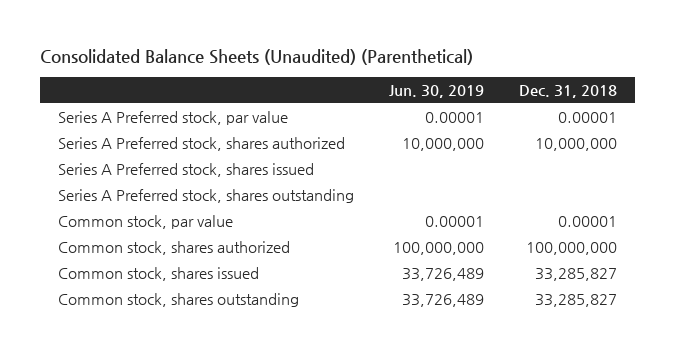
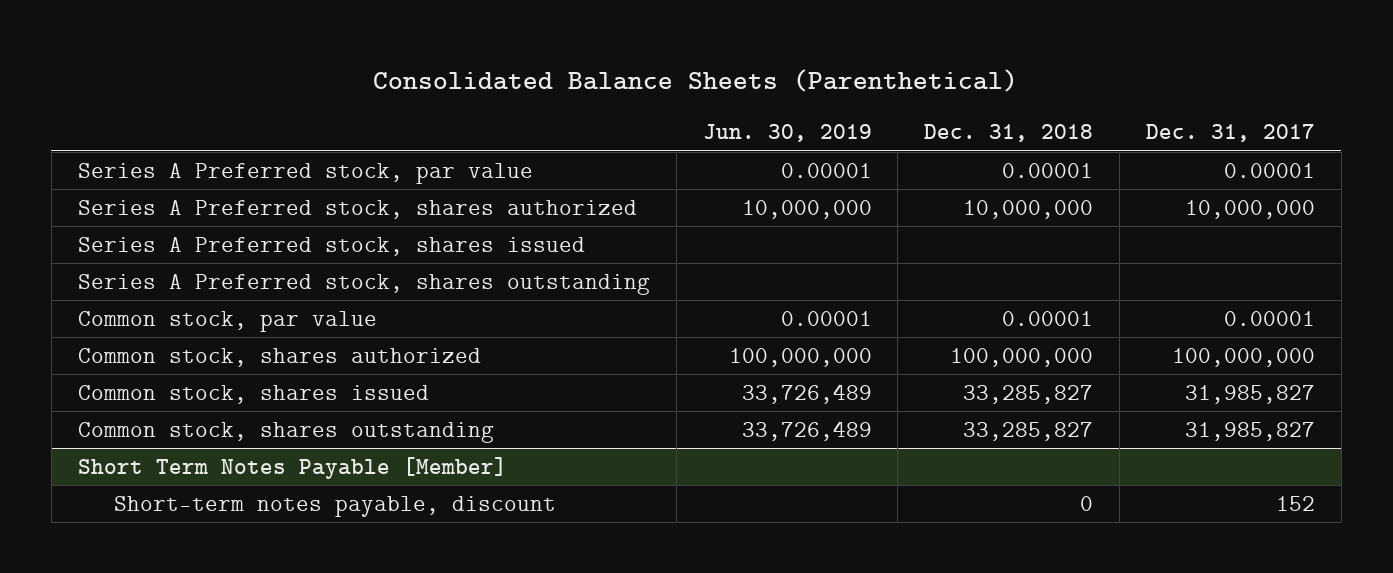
[40,49,474,66] Consolidated Balance Sheets (Unaudited) (Parenthetical) -> [373,68,1019,92] Consolidated Balance Sheets (Parenthetical)
none -> [1146,124,1316,143] Dec. 31, 2017
none -> [77,457,507,480] Short Term Notes Payable [Member]
none -> [113,496,556,518] Short-term notes payable, discount

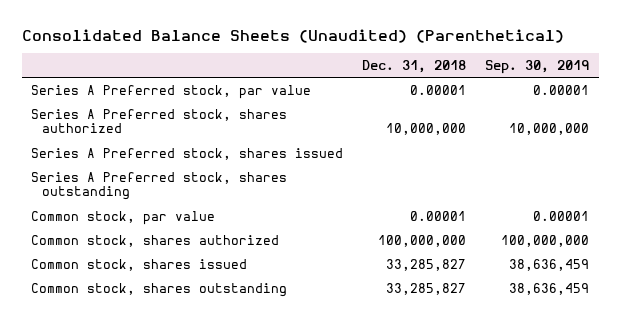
[373,68,1019,92] Consolidated Balance Sheets (Parenthetical) -> [21,28,564,43] Consolidated Balance Sheets (Unaudited) (Parenthetical)
[702,124,872,143] Jun. 30, 2019 -> none
[1146,124,1316,143] Dec. 31, 2017 -> none
none -> [485,60,590,75] Sep. 30, 2019
[77,457,507,480] Short Term Notes Payable [Member] -> none
[113,496,556,518] Short-term notes payable, discount -> none

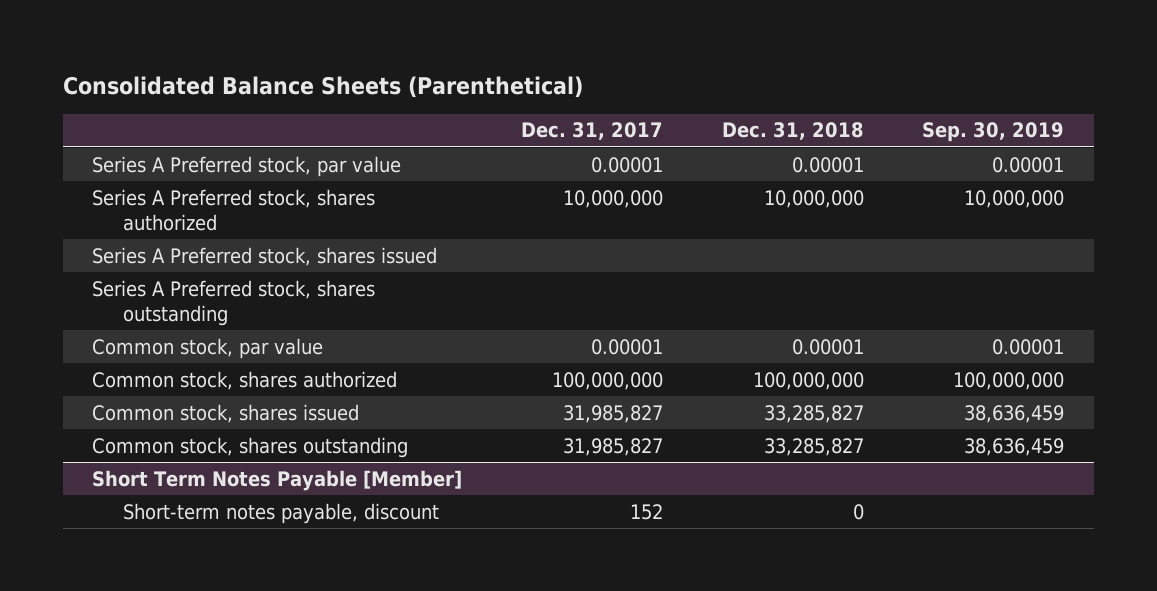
[21,28,564,43] Consolidated Balance Sheets (Unaudited) (Parenthetical) -> [63,75,584,98] Consolidated Balance Sheets (Parenthetical)
none -> [521,122,664,141] Dec. 31, 2017
none -> [92,469,463,491] Short Term Notes Payable [Member]
none -> [123,502,440,524] Short-term notes payable, discount

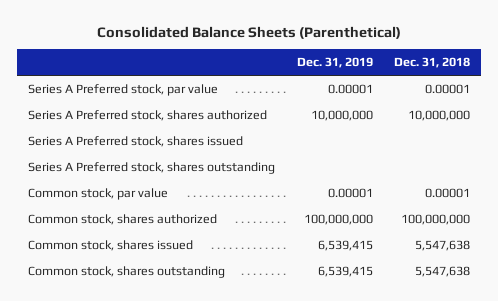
[521,122,664,141] Dec. 31, 2017 -> none
[922,122,1065,143] Sep. 30, 2019 -> none
none -> [296,57,373,69] Dec. 31, 2019
[92,469,463,491] Short Term Notes Payable [Member] -> none
[123,502,440,524] Short-term notes payable, discount -> none
[763,404,864,423] 33,285,827 -> [415,240,471,252] 5,547,638
[763,437,864,456] 33,285,827 -> [415,266,471,278] 5,547,638

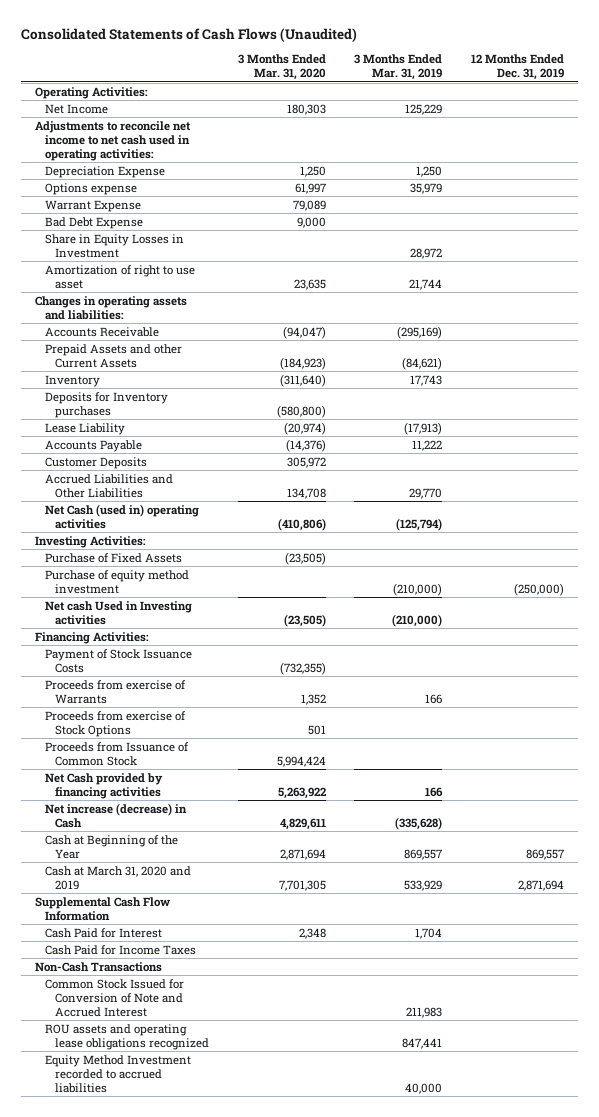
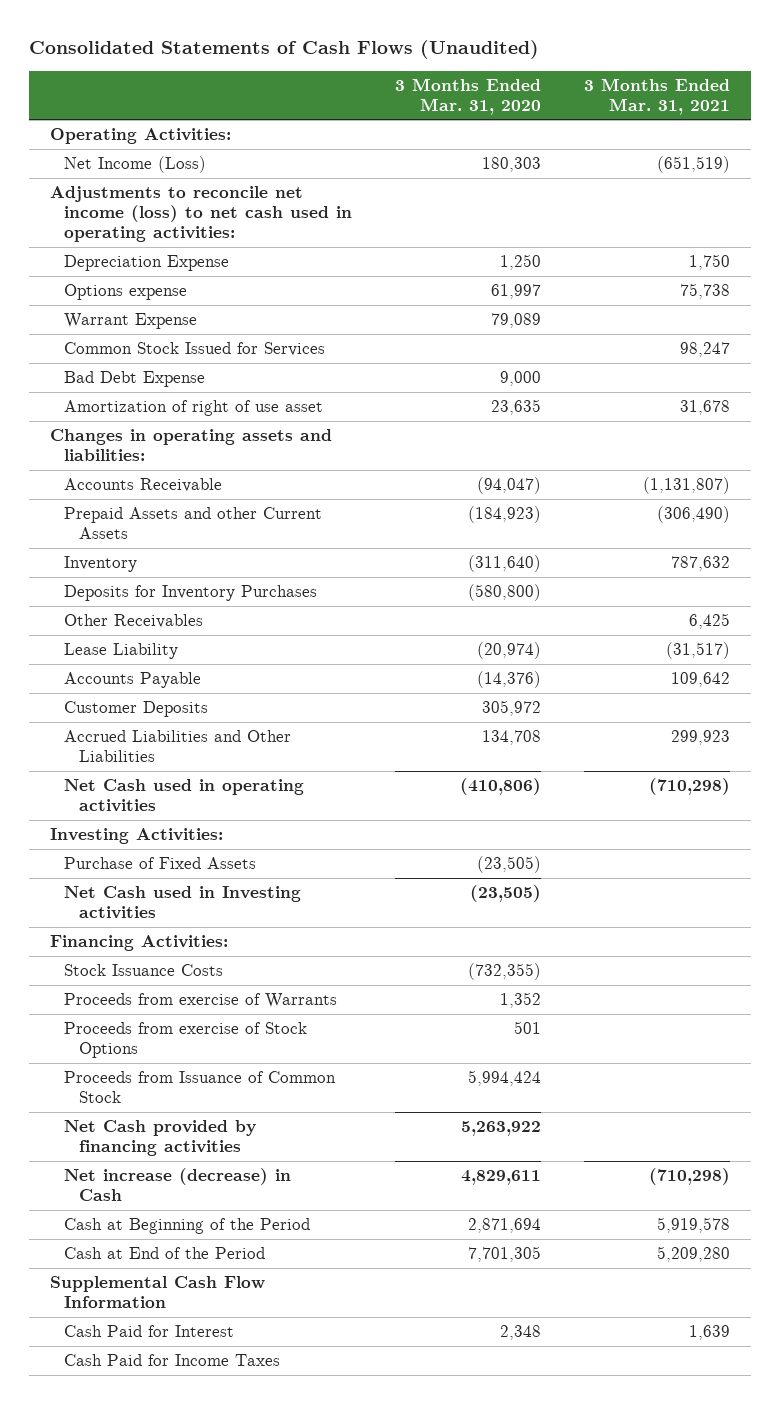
[354,54,443,81] 3 Months Ended Mar. 31, 2019 -> none
[470,54,564,81] 12 Months Ended Dec. 31, 2019 -> none
none -> [583,77,730,115] 3 Months Ended Mar. 31, 2021
[45,103,109,114] Net Income -> [64,155,207,173] Net Income (Loss)
[35,120,192,161] Adjustments to reconcile net income to net cash used in operating activities: -> [50,185,353,242] Adjustments to reconcile net income (loss) to net cash used in operating activities:
none -> [64,341,326,356] Common Stock Issued for Services
[45,233,185,258] Share in Equity Losses in Investment -> none
[45,264,196,289] Amortization of right to use asset -> [64,399,324,416] Amortization of right of use asset
[45,391,169,418] Deposits for Inventory purchases -> [64,584,318,601] Deposits for Inventory Purchases
none -> [64,613,204,628] Other Receivables
[45,503,200,529] Net Cash (used in) operating activities -> [64,778,305,812] Net Cash used in operating activities
[45,569,190,594] Purchase of equity method investment -> none
[45,600,193,625] Net cash Used in Investing activities -> [64,885,302,919] Net Cash used in Investing activities
[45,648,193,673] Payment of Stock Issuance Costs -> [64,963,224,976] Stock Issuance Costs
[45,834,179,859] Cash at Beginning of the Year -> [64,1217,311,1234] Cash at Beginning of the Period
[45,865,192,890] Cash at March 31, 2020 and 2019 -> [64,1246,266,1259] Cash at End of the Period
[35,961,163,972] Non-Cash Transactions -> none
[45,978,185,1017] Common Stock Issued for Conversion of Note and Accrued Interest -> none
[45,1023,210,1050] ROU assets and operating lease obligations recognized -> none
[45,1054,192,1093] Equity Method Investment recorded to accrued liabilities -> none

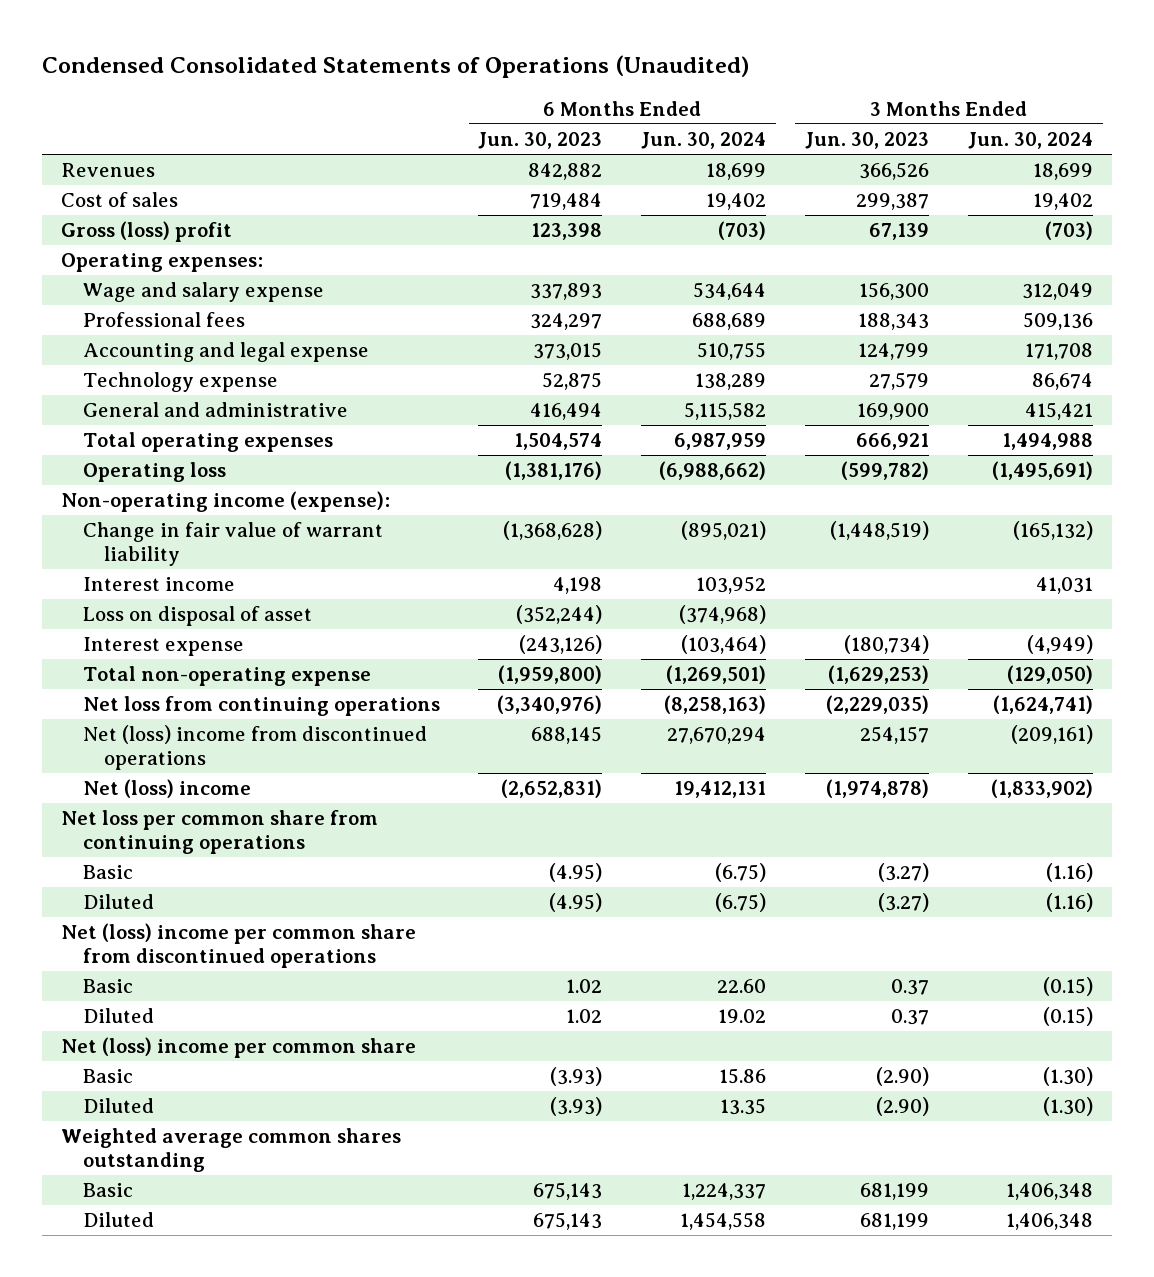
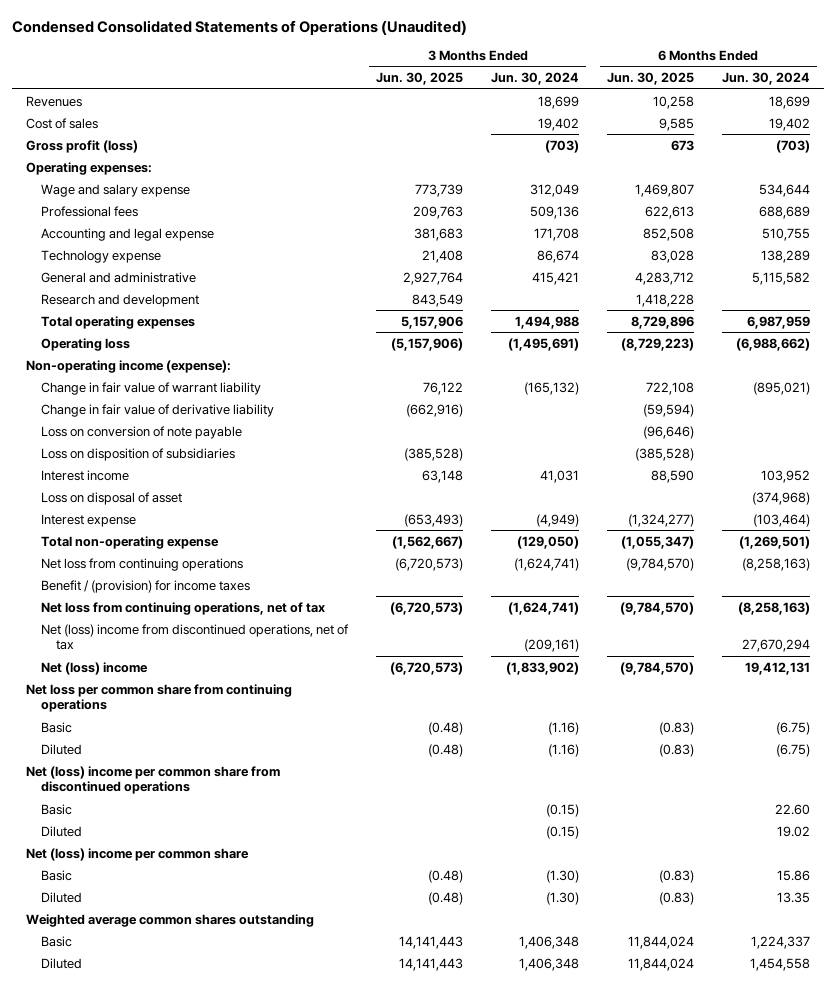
[478,132,603,150] Jun. 30, 2023 -> none
[805,132,930,150] Jun. 30, 2023 -> none
none -> [376,72,464,86] Jun. 30, 2025
none -> [606,72,694,86] Jun. 30, 2025
[60,221,232,243] Gross (loss) profit -> [25,139,138,153] Gross profit (loss)
none -> [41,293,200,307] Research and development
none -> [41,403,275,417] Change in fair value of derivative liability
none -> [41,425,243,439] Loss on conversion of note payable
none -> [41,447,236,461] Loss on disposition of subsidiaries
none -> [41,579,251,593] Benefit / (provision) for income taxes
none -> [41,601,326,615] Net loss from continuing operations, net of tax
[82,725,427,771] Net (loss) income from discontinued operations -> [41,623,350,651] Net (loss) income from discontinued operations, net of tax

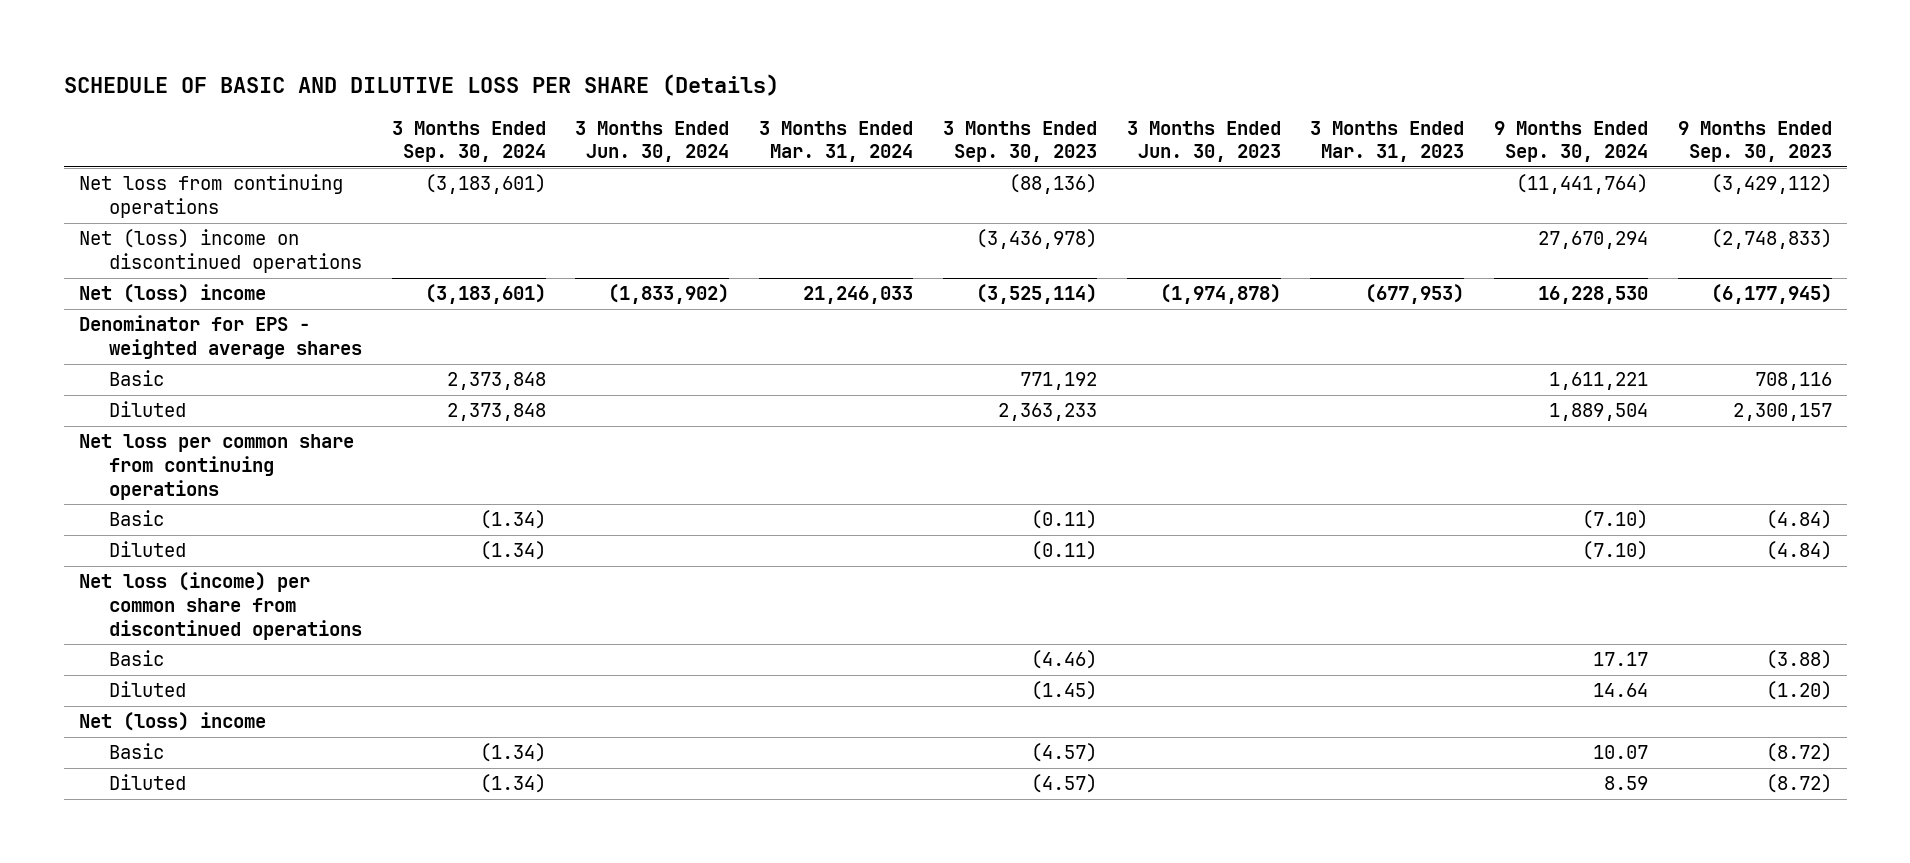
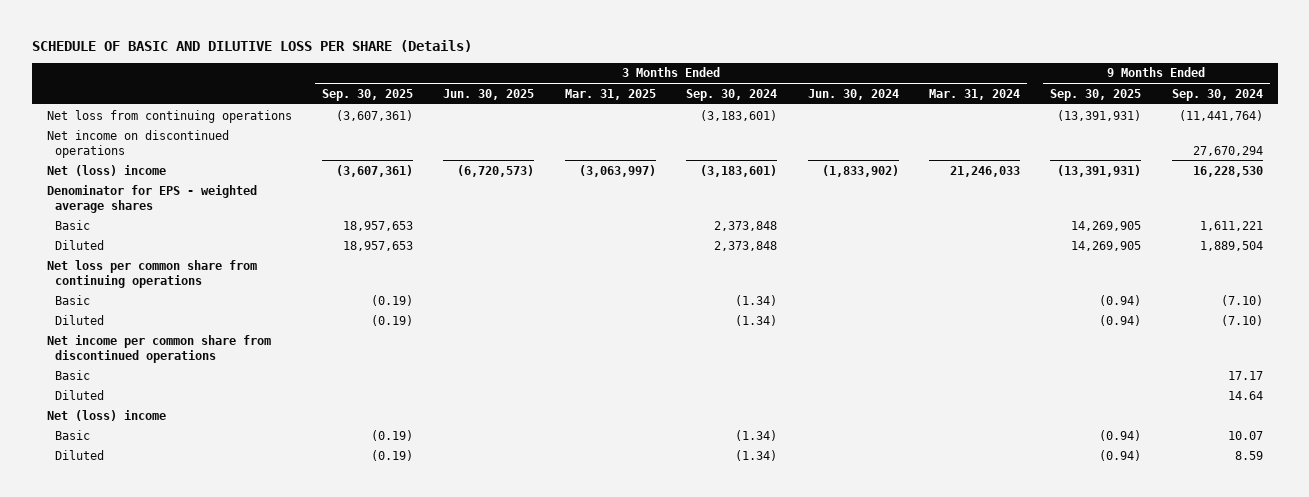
[942,120,1097,163] 3 Months Ended Sep. 30, 2023 -> none
[1126,120,1281,163] 3 Months Ended Jun. 30, 2023 -> none
[1310,120,1465,163] 3 Months Ended Mar. 31, 2023 -> none
[1677,120,1832,163] 9 Months Ended Sep. 30, 2023 -> none
none -> [322,88,414,101] Sep. 30, 2025
none -> [443,88,535,100] Jun. 30, 2025
none -> [564,88,656,100] Mar. 31, 2025
none -> [1050,88,1142,101] Sep. 30, 2025
[78,229,362,274] Net (loss) income on discontinued operations -> [46,129,229,158] Net income on discontinued operations
[78,572,362,640] Net loss (income) per common share from discontinued operations -> [46,334,271,363] Net income per common share from discontinued operations

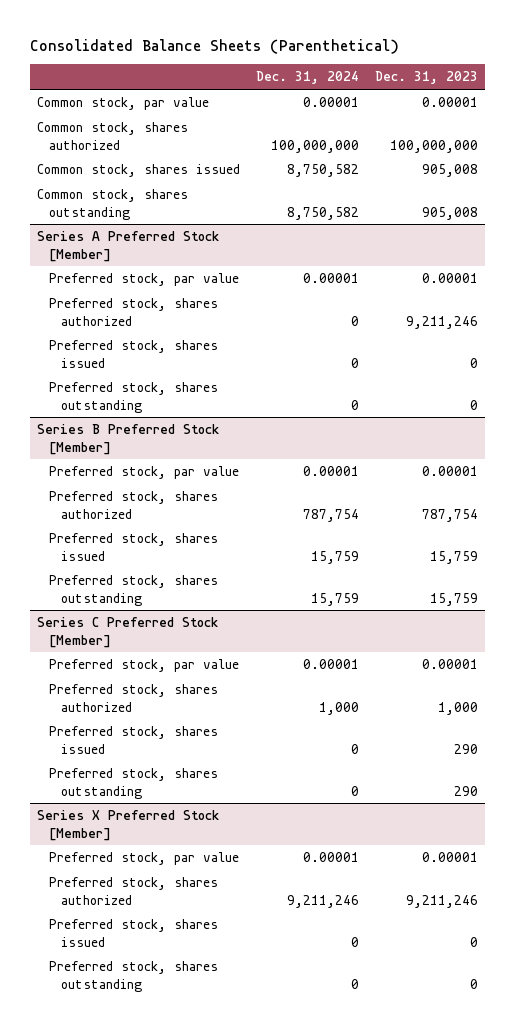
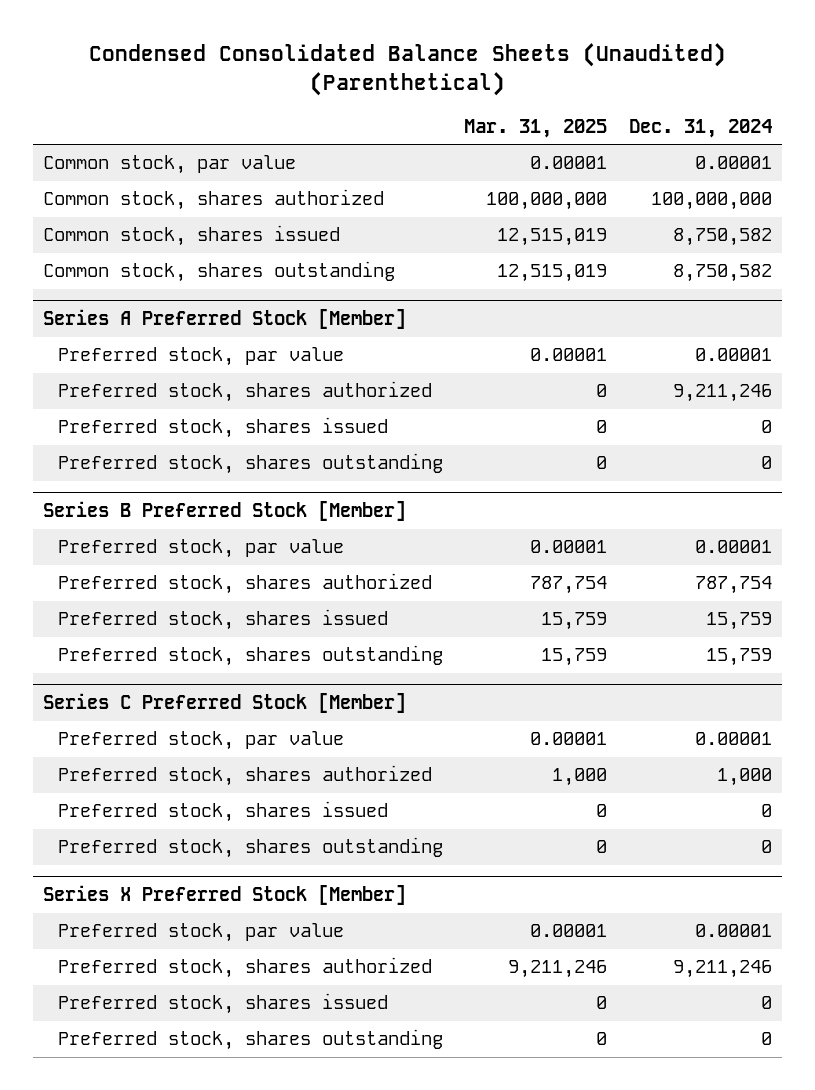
[29,38,399,54] Consolidated Balance Sheets (Parenthetical) -> [88,43,726,96] Condensed Consolidated Balance Sheets (Unaudited) (Parenthetical)
[374,71,478,85] Dec. 31, 2023 -> none
none -> [464,118,608,138] Mar. 31, 2025
[351,315,360,326] 0 -> [672,384,772,403] 9,211,246

